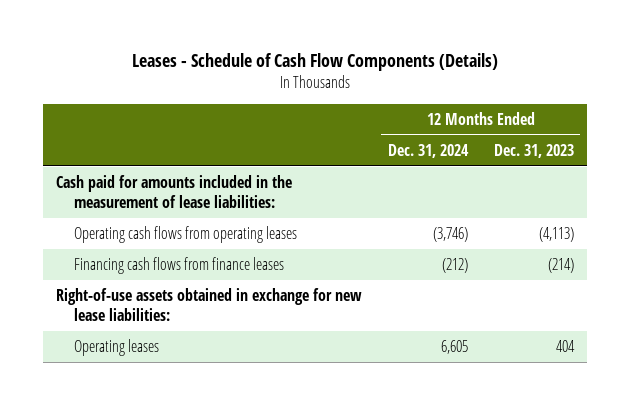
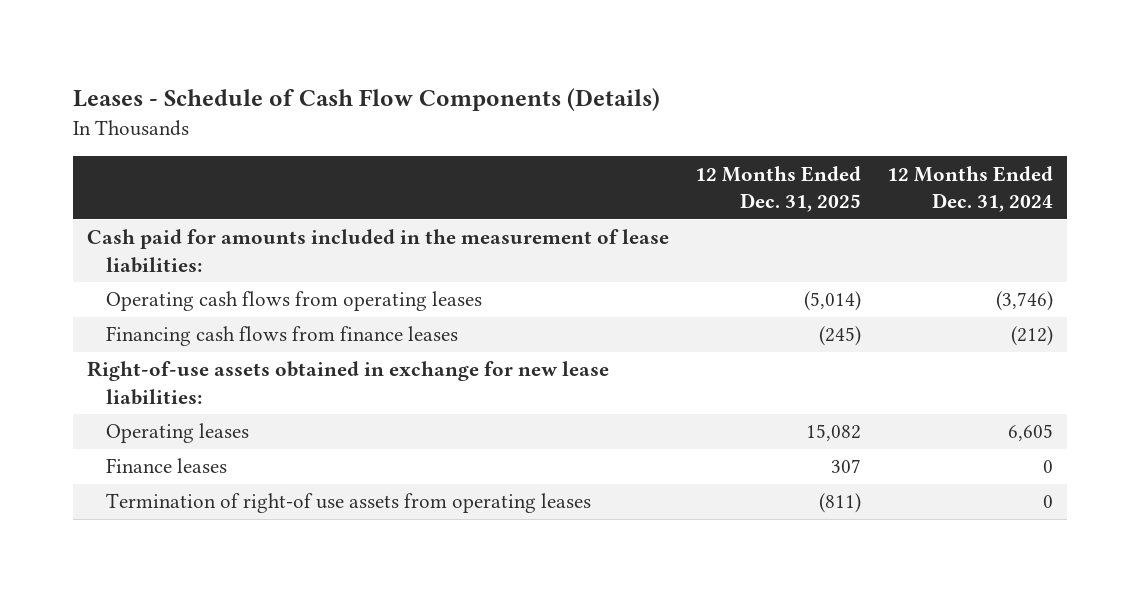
[493,143,574,158] Dec. 31, 2023 -> none
none -> [695,165,862,213] 12 Months Ended Dec. 31, 2025
none -> [106,458,228,474] Finance leases
none -> [106,493,592,514] Termination of right-of use assets from operating leases

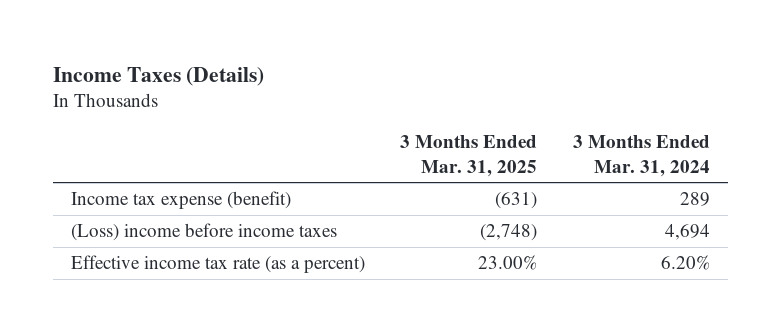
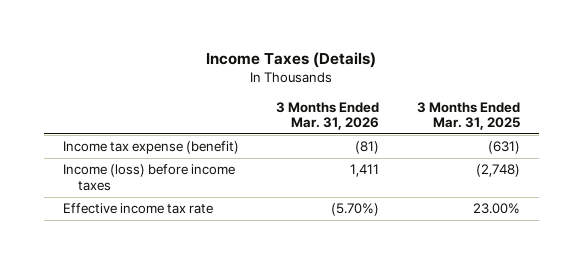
[572,135,710,177] 3 Months Ended Mar. 31, 2024 -> none
none -> [276,101,380,131] 3 Months Ended Mar. 31, 2026
[70,223,337,242] (Loss) income before income taxes -> [62,164,235,191] Income (loss) before income taxes
[70,255,365,274] Effective income tax rate (as a percent) -> [62,203,213,215] Effective income tax rate

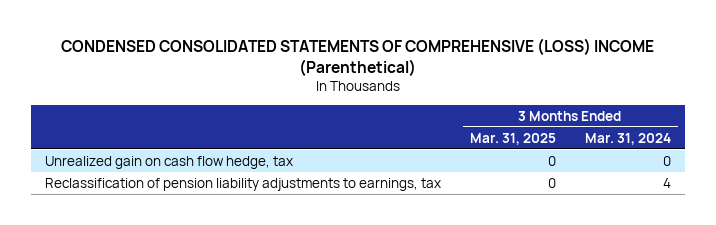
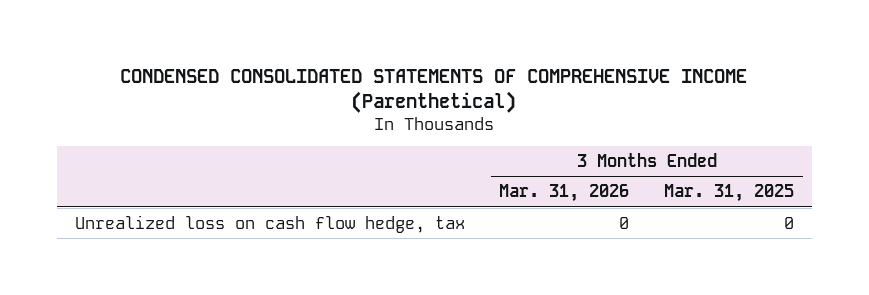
[61,37,655,76] CONDENSED CONSOLIDATED STATEMENTS OF COMPREHENSIVE (LOSS) INCOME (Parenthetical) -> [120,68,748,114] CONDENSED CONSOLIDATED STATEMENTS OF COMPREHENSIVE INCOME (Parenthetical)
[584,132,671,145] Mar. 31, 2024 -> none
none -> [499,184,630,203] Mar. 31, 2026
[45,177,442,191] Reclassification of pension liability adjustments to earnings, tax -> none
[45,155,294,169] Unrealized gain on cash flow hedge, tax -> [74,214,465,233] Unrealized loss on cash flow hedge, tax

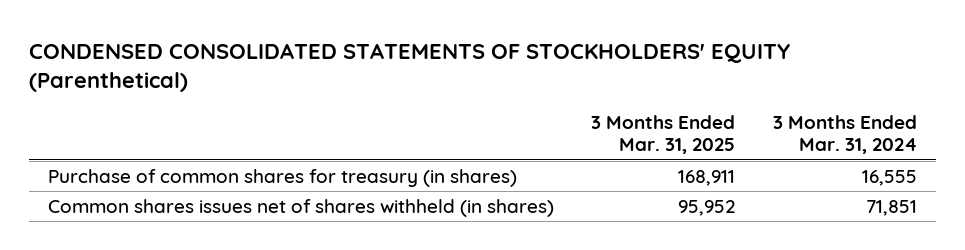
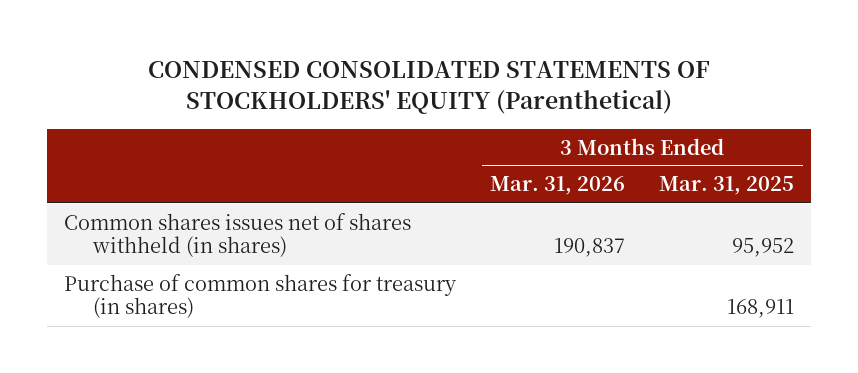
[772,115,917,155] 3 Months Ended Mar. 31, 2024 -> none
none -> [490,176,626,196] Mar. 31, 2026
[47,168,517,187] Purchase of common shares for treasury (in shares) -> [64,273,458,319] Purchase of common shares for treasury (in shares)

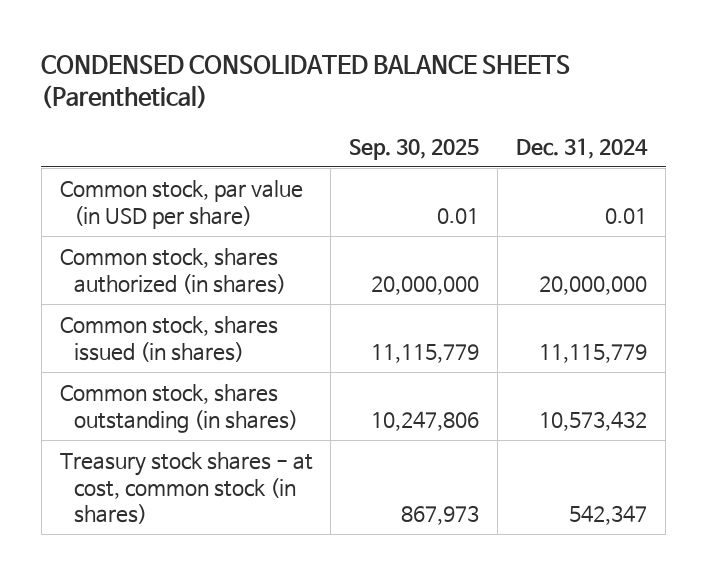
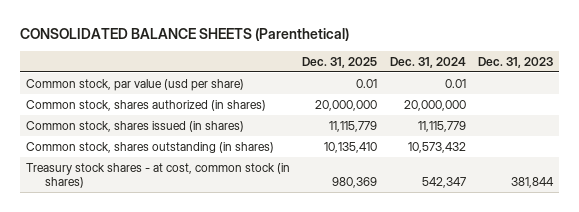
[41,55,571,110] CONDENSED CONSOLIDATED BALANCE SHEETS (Parenthetical) -> [19,27,349,41] CONSOLIDATED BALANCE SHEETS (Parenthetical)
[349,138,480,160] Sep. 30, 2025 -> none
none -> [302,56,378,68] Dec. 31, 2025
none -> [478,56,554,68] Dec. 31, 2023
[59,179,303,229] Common stock, par value (in USD per share) -> [26,78,245,91] Common stock, par value (usd per share)

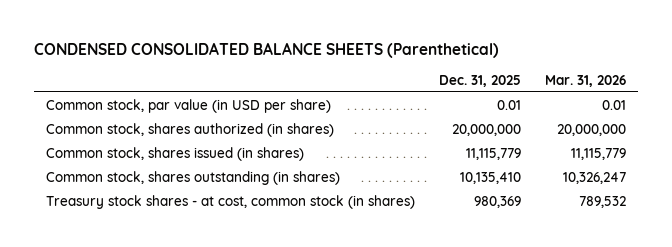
[19,27,349,41] CONSOLIDATED BALANCE SHEETS (Parenthetical) -> [33,41,499,58] CONDENSED CONSOLIDATED BALANCE SHEETS (Parenthetical)
[389,56,466,68] Dec. 31, 2024 -> none
[478,56,554,68] Dec. 31, 2023 -> none
none -> [545,74,627,87] Mar. 31, 2026
[26,78,245,91] Common stock, par value (usd per share) -> [45,98,331,113] Common stock, par value (in USD per share)

